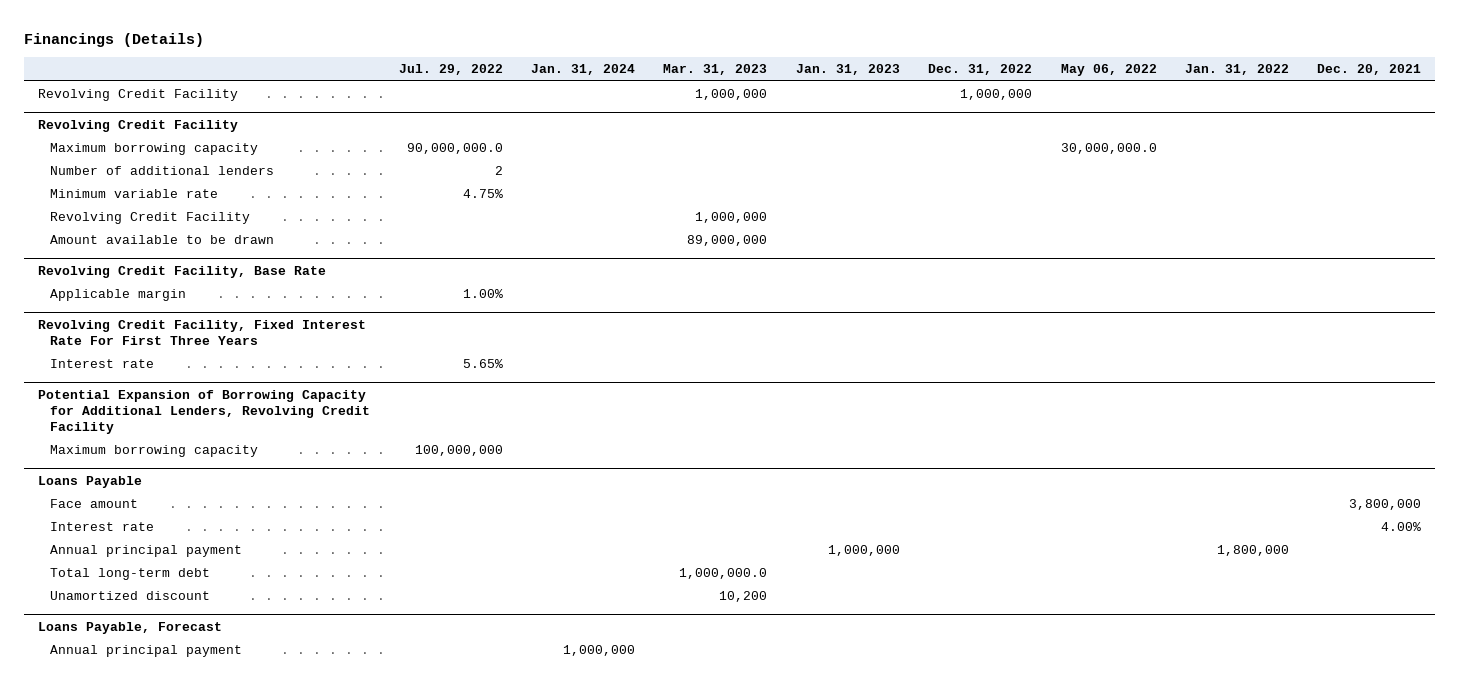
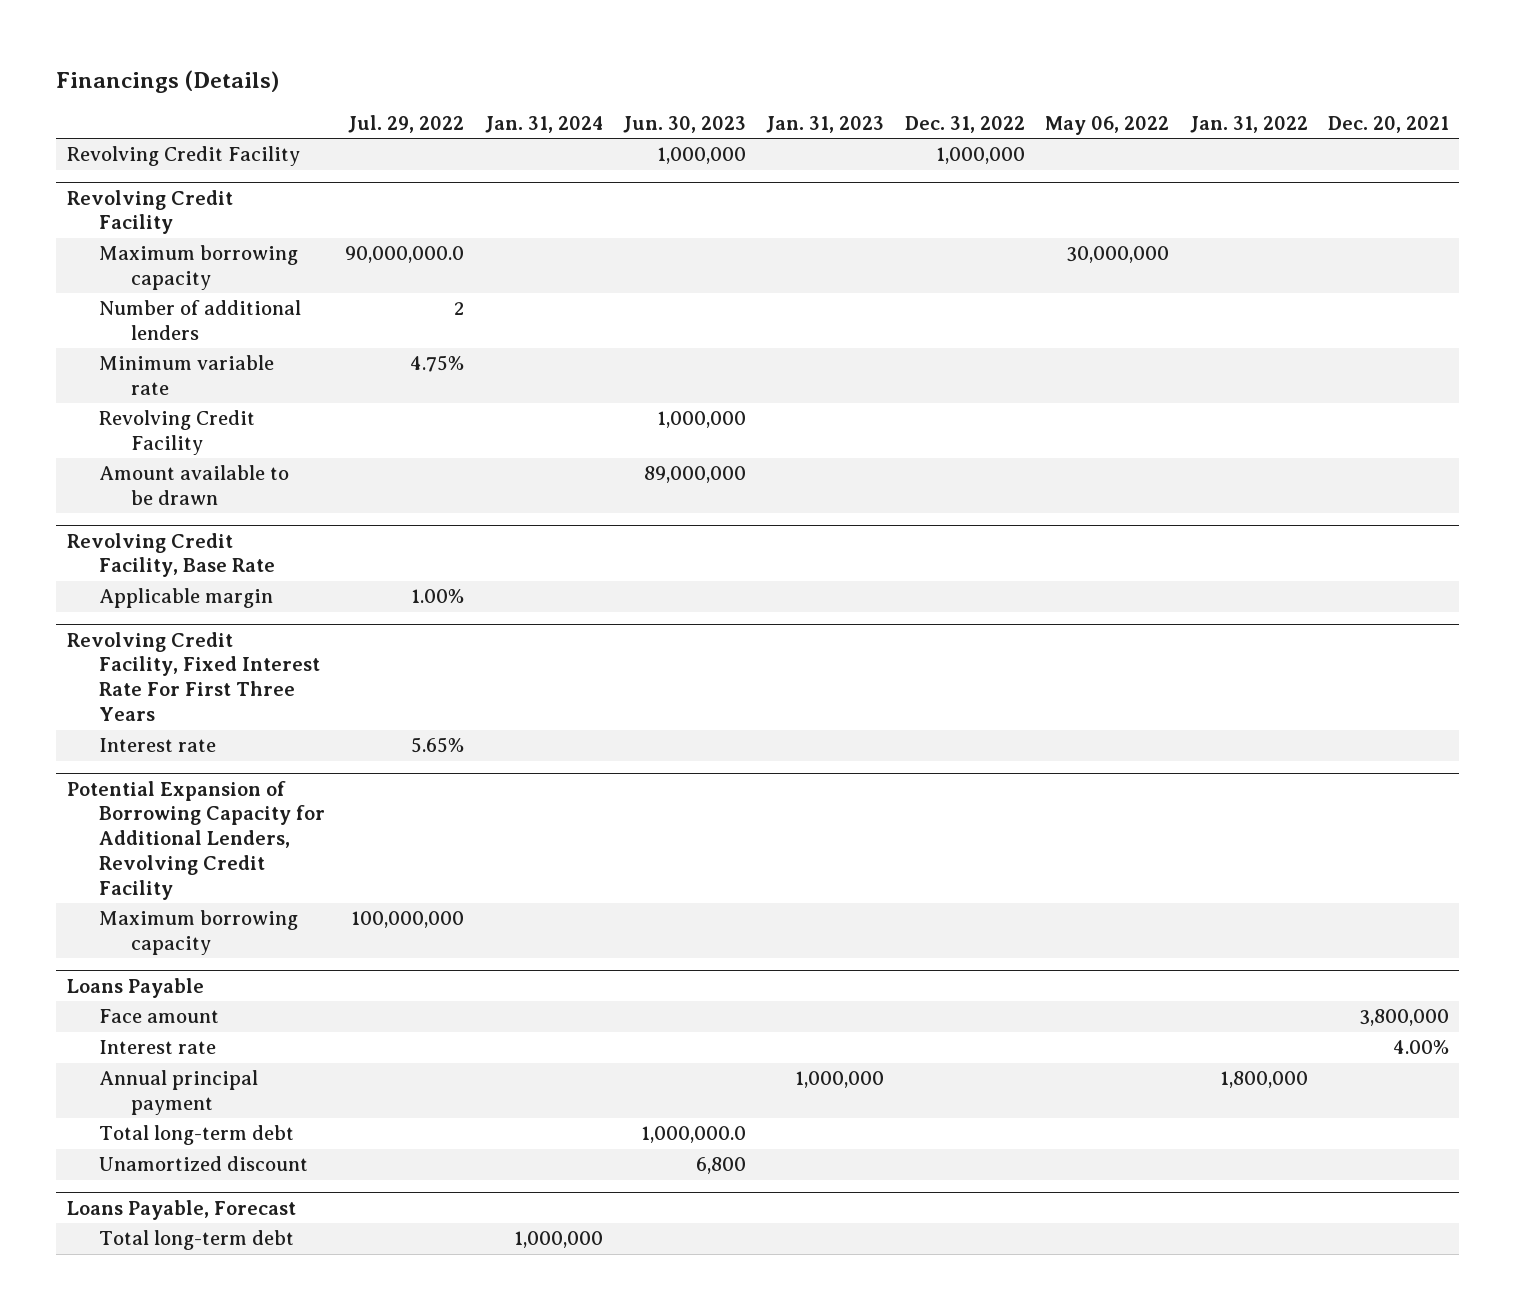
[663,64,768,76] Mar. 31, 2023 -> none
none -> [622,116,746,134] Jun. 30, 2023
[1060,143,1157,155] 30,000,000.0 -> [1066,246,1170,264] 30,000,000
[50,645,243,658] Annual principal payment -> none
none -> [98,1230,294,1251] Total long-term debt

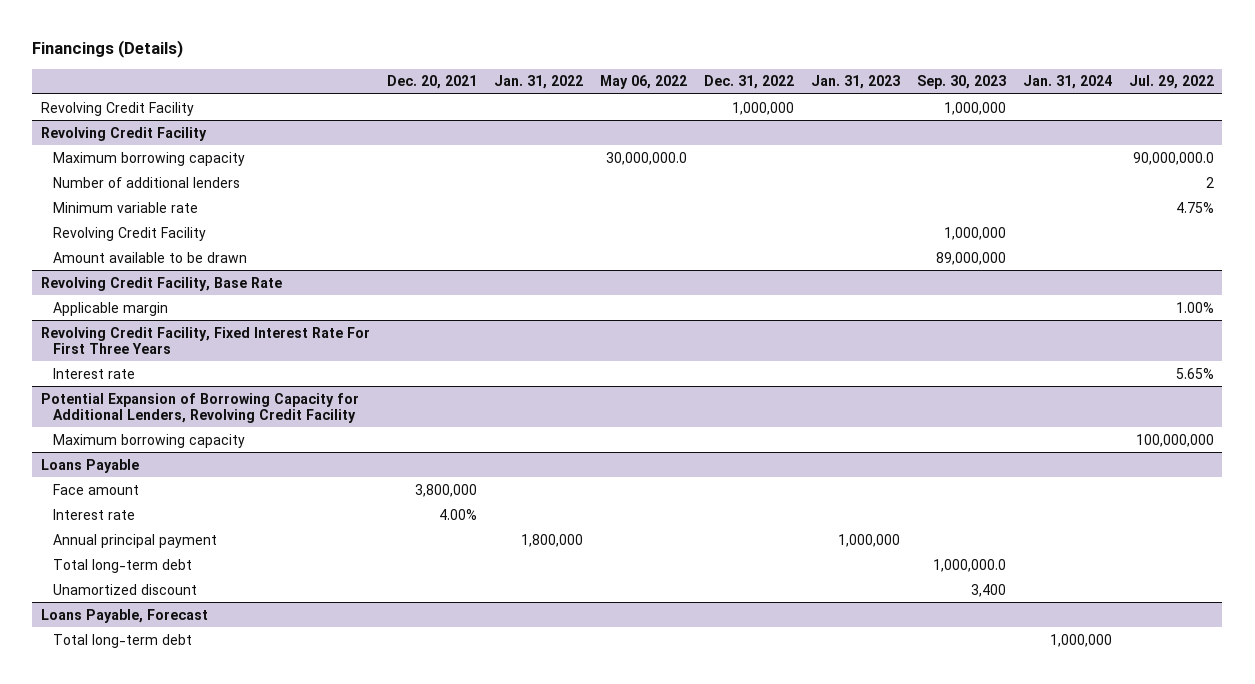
[622,116,746,134] Jun. 30, 2023 -> none
none -> [916,75,1006,90] Sep. 30, 2023
[1066,246,1170,264] 30,000,000 -> [605,151,687,165] 30,000,000.0

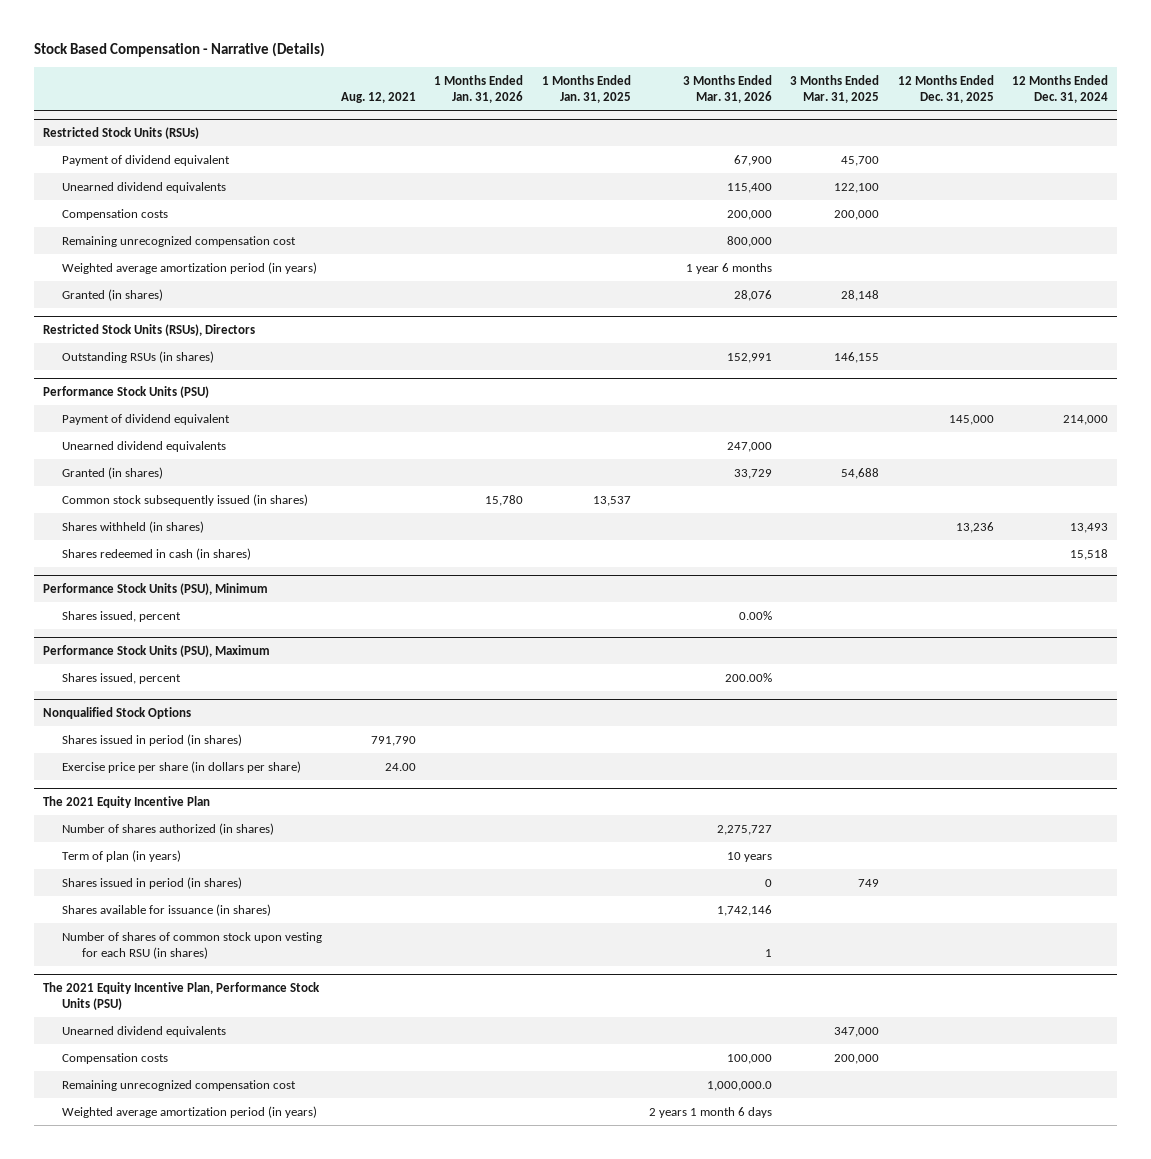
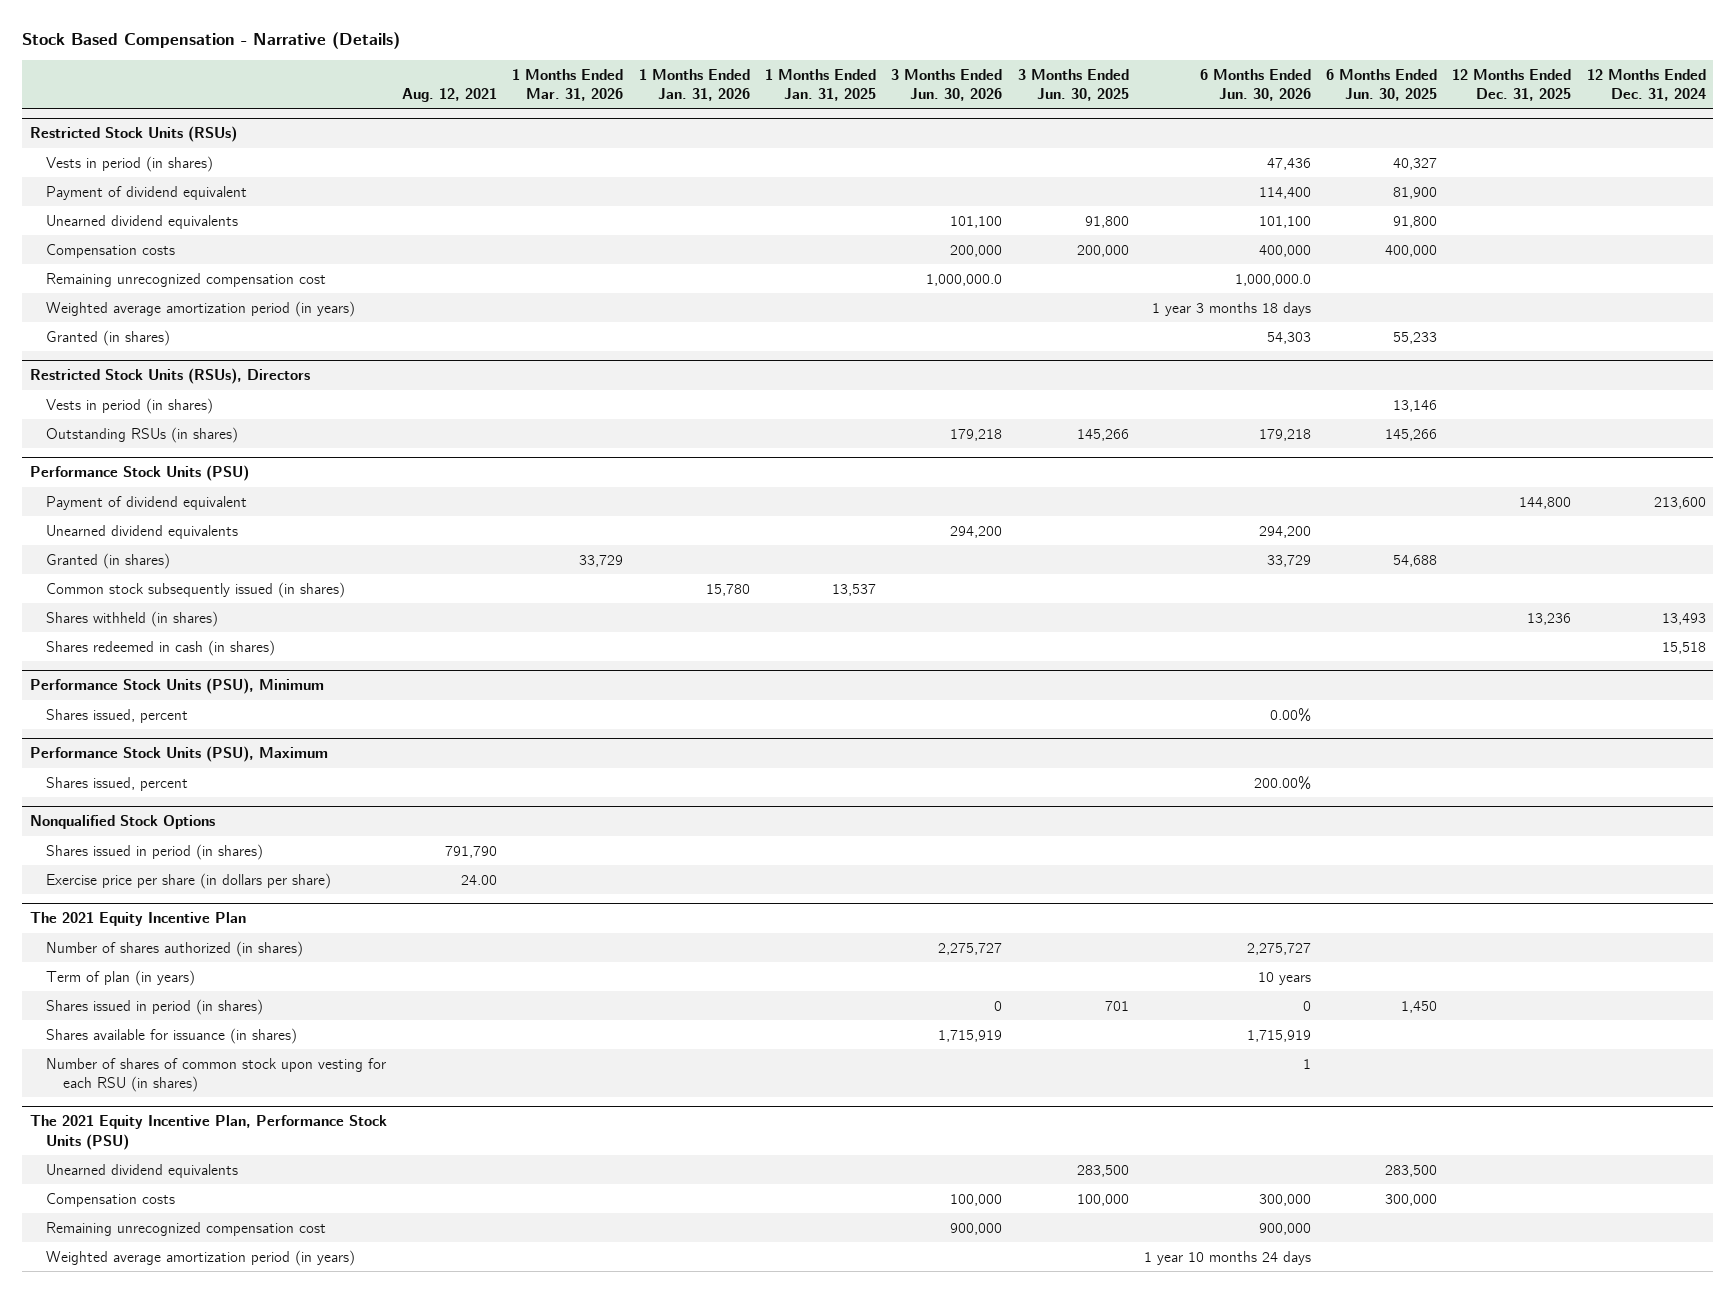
[683,74,773,104] 3 Months Ended Mar. 31, 2026 -> none
[790,74,880,104] 3 Months Ended Mar. 31, 2025 -> none
none -> [512,68,624,101] 1 Months Ended Mar. 31, 2026
none -> [891,68,1003,101] 3 Months Ended Jun. 30, 2026
none -> [1017,68,1129,101] 3 Months Ended Jun. 30, 2025
none -> [1199,68,1311,101] 6 Months Ended Jun. 30, 2026
none -> [1326,68,1438,101] 6 Months Ended Jun. 30, 2025
none -> [46,155,214,172] Vests in period (in shares)
none -> [46,397,214,414] Vests in period (in shares)
[948,414,994,425] 145,000 -> [1519,496,1572,509] 144,800
[1063,414,1109,425] 214,000 -> [1653,496,1706,509] 213,600

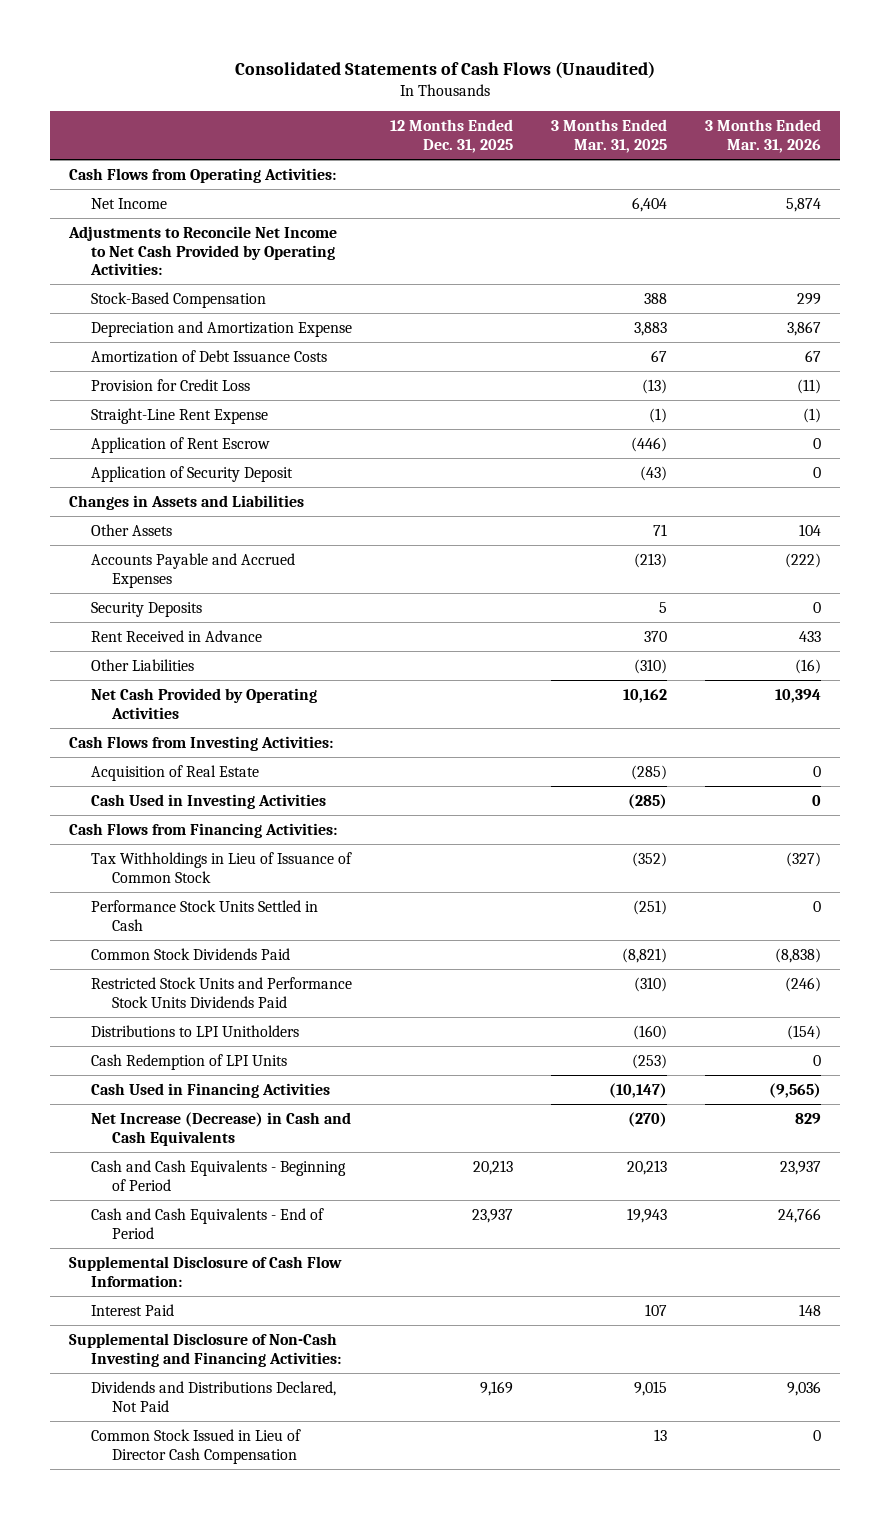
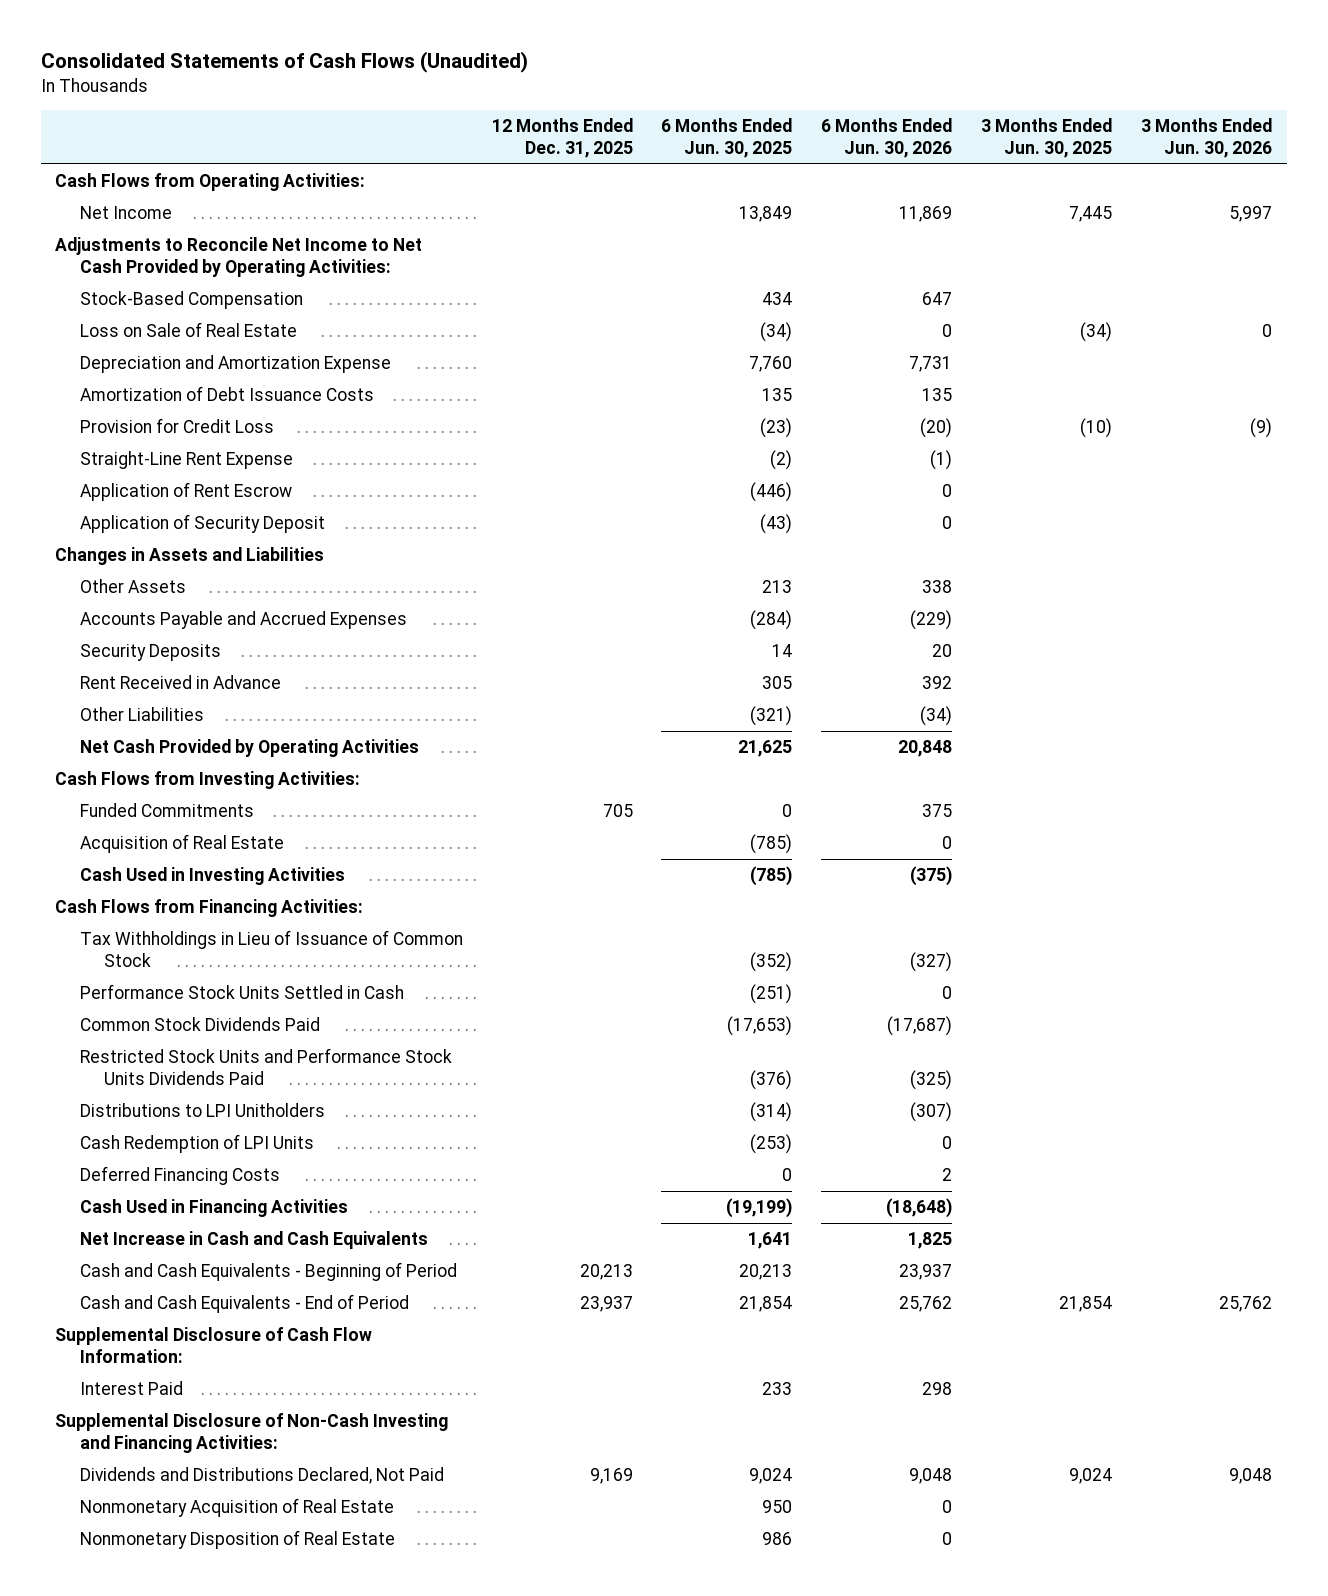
[551,119,668,153] 3 Months Ended Mar. 31, 2025 -> none
[705,119,822,153] 3 Months Ended Mar. 31, 2026 -> none
none -> [661,118,793,159] 6 Months Ended Jun. 30, 2025
none -> [821,118,953,159] 6 Months Ended Jun. 30, 2026
none -> [981,118,1113,159] 3 Months Ended Jun. 30, 2025
none -> [1141,118,1273,159] 3 Months Ended Jun. 30, 2026
none -> [79,322,297,338] Loss on Sale of Real Estate
none -> [79,803,254,818] Funded Commitments
none -> [79,1166,280,1186] Deferred Financing Costs
[90,1111,351,1146] Net Increase (Decrease) in Cash and Cash Equivalents -> [79,1231,428,1250] Net Increase in Cash and Cash Equivalents
[90,1428,301,1464] Common Stock Issued in Lieu of Director Cash Compensation -> none
none -> [79,1498,394,1518] Nonmonetary Acquisition of Real Estate
none -> [79,1530,395,1550] Nonmonetary Disposition of Real Estate

